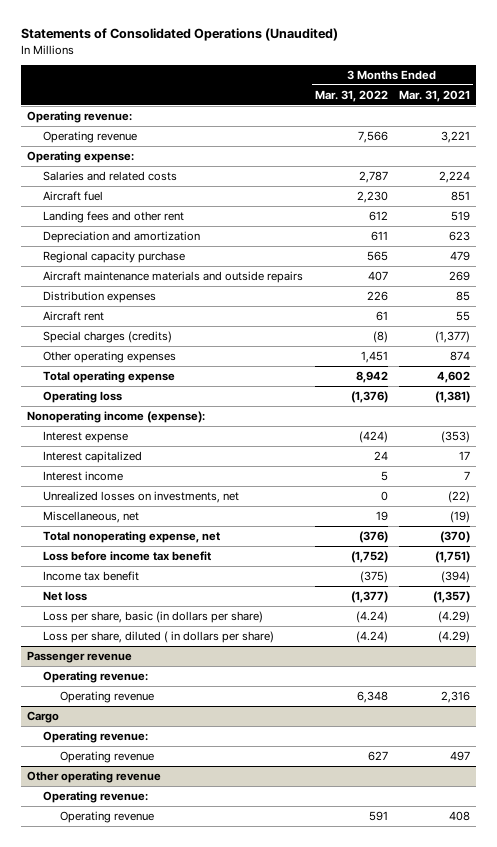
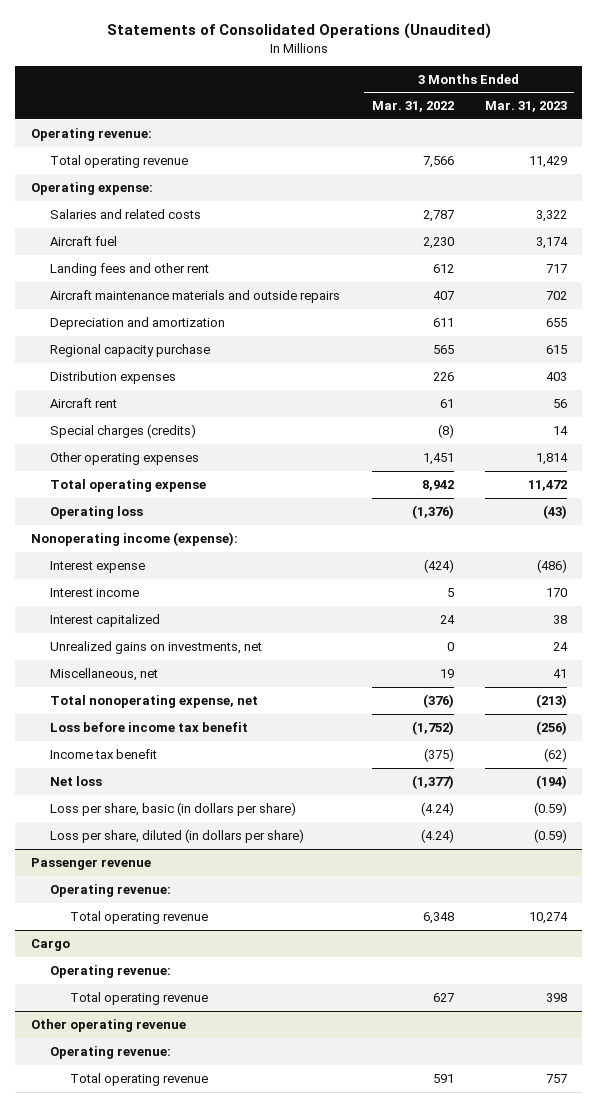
[399,89,471,102] Mar. 31, 2021 -> none
none -> [484,101,567,113] Mar. 31, 2023
[43,130,138,143] Operating revenue -> [50,154,189,168] Total operating revenue
[43,270,304,283] Aircraft maintenance materials and outside repairs -> [50,289,341,303] Aircraft maintenance materials and outside repairs
[43,450,143,463] Interest capitalized -> [50,613,161,627] Interest capitalized
[43,490,240,503] Unrealized losses on investments, net -> [50,640,263,654] Unrealized gains on investments, net
[43,630,275,643] Loss per share, diluted ( in dollars per share) -> [50,828,305,843] Loss per share, diluted (in dollars per share)
[59,690,154,703] Operating revenue -> [70,910,209,924] Total operating revenue
[59,750,154,763] Operating revenue -> [70,991,209,1005] Total operating revenue
[59,810,154,823] Operating revenue -> [70,1072,209,1086] Total operating revenue

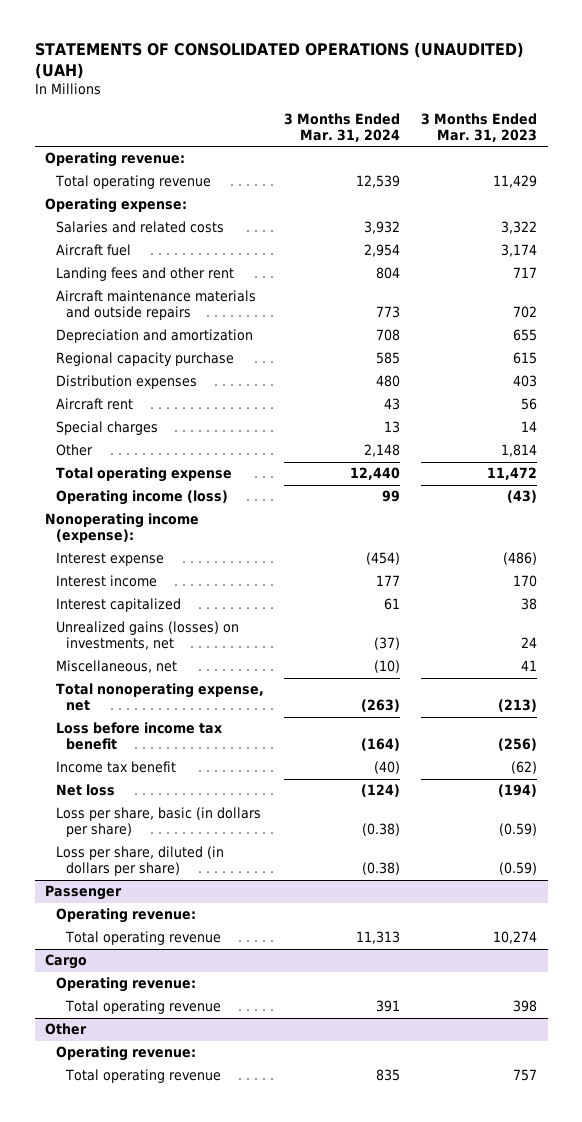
[106,23,491,40] Statements of Consolidated Operations (Unaudited) -> [34,42,524,80] STATEMENTS OF CONSOLIDATED OPERATIONS (UNAUDITED) (UAH)
[371,101,454,113] Mar. 31, 2022 -> none
none -> [284,112,401,142] 3 Months Ended Mar. 31, 2024
[50,423,197,438] Special charges (credits) -> [55,421,158,436] Special charges
[50,451,200,465] Other operating expenses -> [55,444,93,457] Other
[50,505,144,519] Operating loss -> [55,490,228,506] Operating income (loss)
[50,640,263,654] Unrealized gains on investments, net -> [55,621,239,651] Unrealized gains (losses) on investments, net
[30,857,151,870] Passenger revenue -> [45,885,123,901] Passenger
[30,1018,186,1032] Other operating revenue -> [45,1023,88,1036] Other

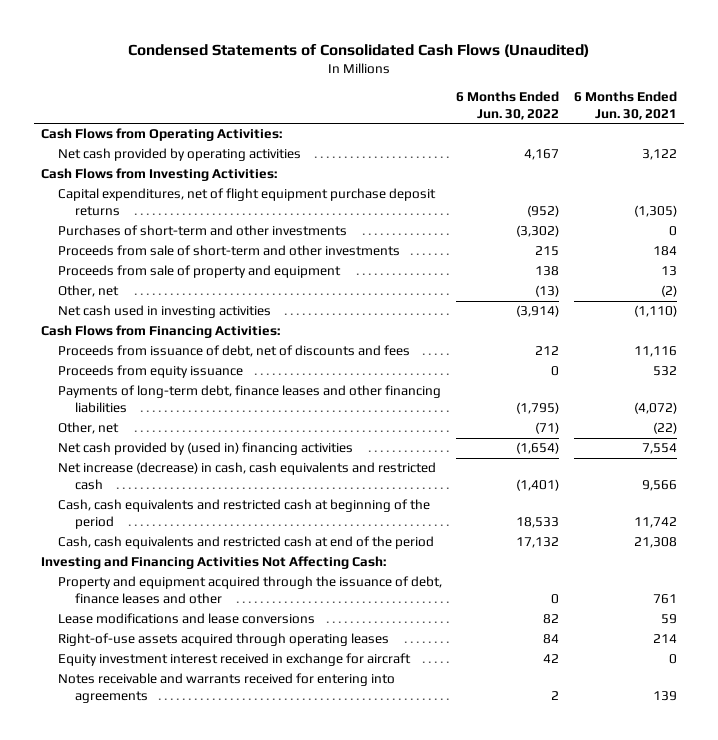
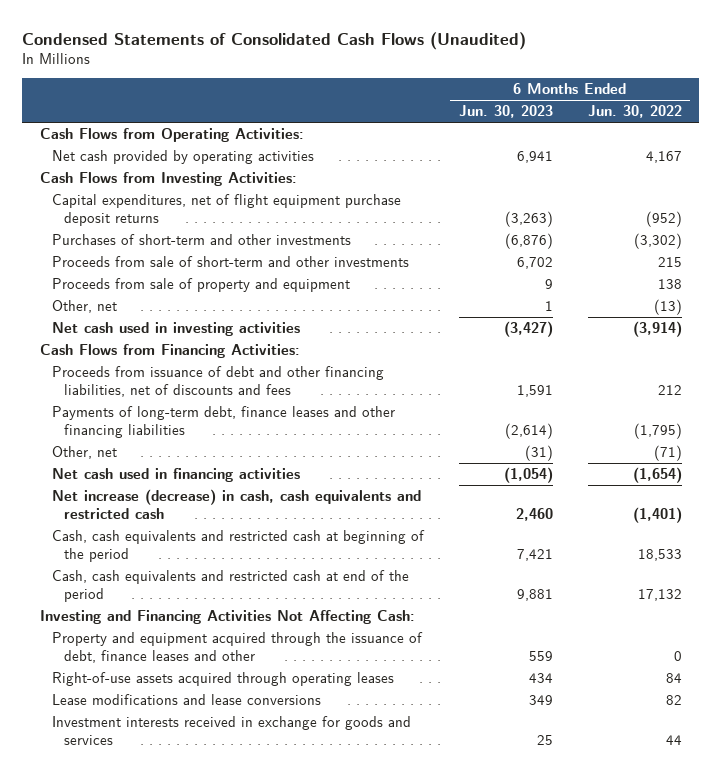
[573,90,677,120] 6 Months Ended Jun. 30, 2021 -> none
none -> [458,105,553,119] Jun. 30, 2023
[58,365,244,379] Proceeds from equity issuance -> none
[58,345,411,358] Proceeds from issuance of debt, net of discounts and fees -> [51,366,384,398] Proceeds from issuance of debt and other financing liabilities, net of discounts and fees
[58,442,354,456] Net cash provided by (used in) financing activities -> [51,468,300,483] Net cash used in financing activities
[58,653,412,667] Equity investment interest received in exchange for aircraft -> none
[58,613,316,625] Lease modifications and lease conversions -> [51,694,321,706] Lease modifications and lease conversions
[58,673,396,704] Notes receivable and warrants received for entering into agreements -> [51,716,411,746] Investment interests received in exchange for goods and services
[551,691,560,701] 2 -> [665,735,682,746] 44

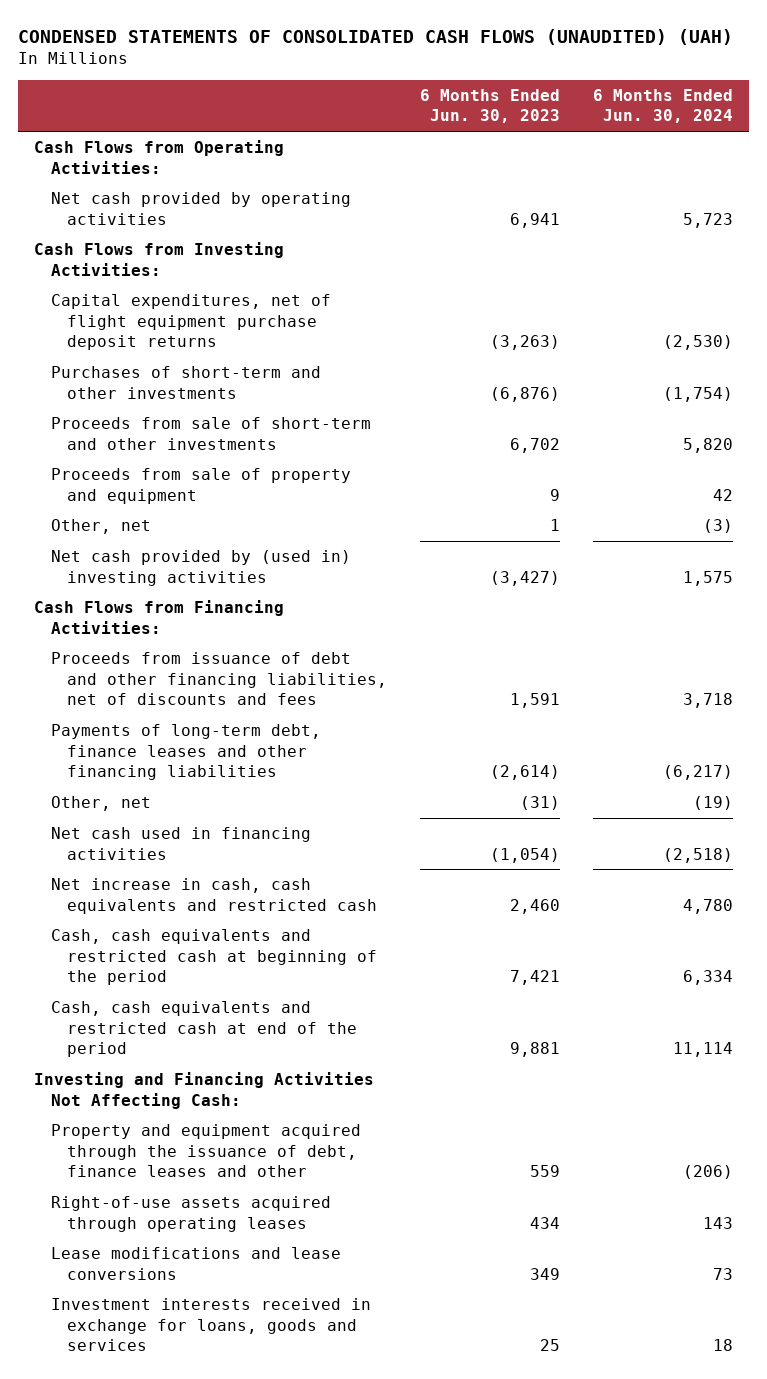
[22,31,527,50] Condensed Statements of Consolidated Cash Flows (Unaudited) -> [17,28,733,45] CONDENSED STATEMENTS OF CONSOLIDATED CASH FLOWS (UNAUDITED) (UAH)
[587,105,682,119] Jun. 30, 2022 -> none
none -> [592,88,733,124] 6 Months Ended Jun. 30, 2024
[51,322,300,337] Net cash used in investing activities -> [50,550,351,586] Net cash provided by (used in) investing activities
[51,489,421,520] Net increase (decrease) in cash, cash equivalents and restricted cash -> [50,878,378,914] Net increase in cash, cash equivalents and restricted cash
[51,716,411,746] Investment interests received in exchange for goods and services -> [50,1298,371,1352] Investment interests received in exchange for loans, goods and services

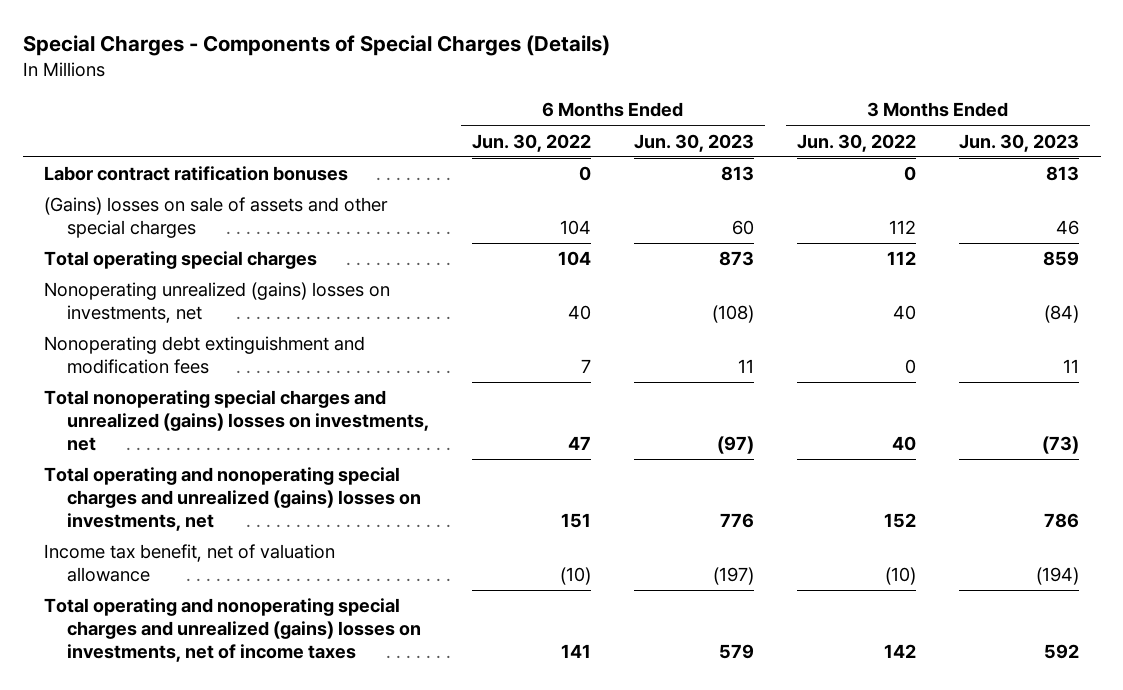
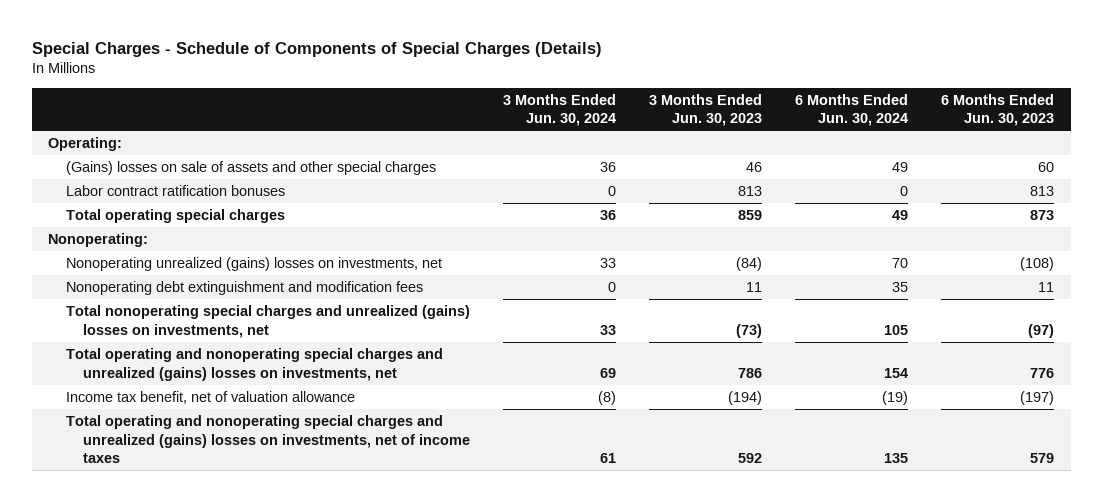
[22,35,610,57] Special Charges - Components of Special Charges (Details) -> [31,42,602,58] Special Charges - Schedule of Components of Special Charges (Details)
[472,133,592,152] Jun. 30, 2022 -> none
[797,133,917,152] Jun. 30, 2022 -> none
none -> [502,93,616,127] 3 Months Ended Jun. 30, 2024
none -> [795,93,909,127] 6 Months Ended Jun. 30, 2024
none -> [48,136,123,151] Operating:
[44,166,349,182] Labor contract ratification bonuses -> [65,184,285,196] Labor contract ratification bonuses
none -> [48,232,149,247] Nonoperating:

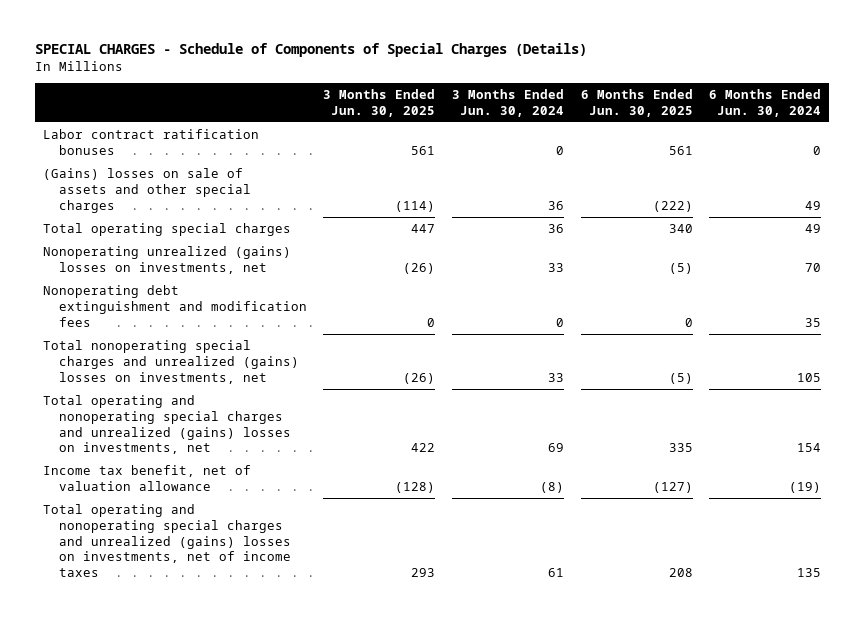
[31,42,602,58] Special Charges - Schedule of Components of Special Charges (Details) -> [34,42,587,57] SPECIAL CHARGES - Schedule of Components of Special Charges (Details)
[648,93,762,127] 3 Months Ended Jun. 30, 2023 -> none
[941,93,1055,127] 6 Months Ended Jun. 30, 2023 -> none
none -> [323,88,436,117] 3 Months Ended Jun. 30, 2025
none -> [580,88,693,117] 6 Months Ended Jun. 30, 2025
[48,136,123,151] Operating: -> none
[65,160,436,175] (Gains) losses on sale of assets and other special charges -> [42,167,251,213] (Gains) losses on sale of assets and other special charges
[48,232,149,247] Nonoperating: -> none

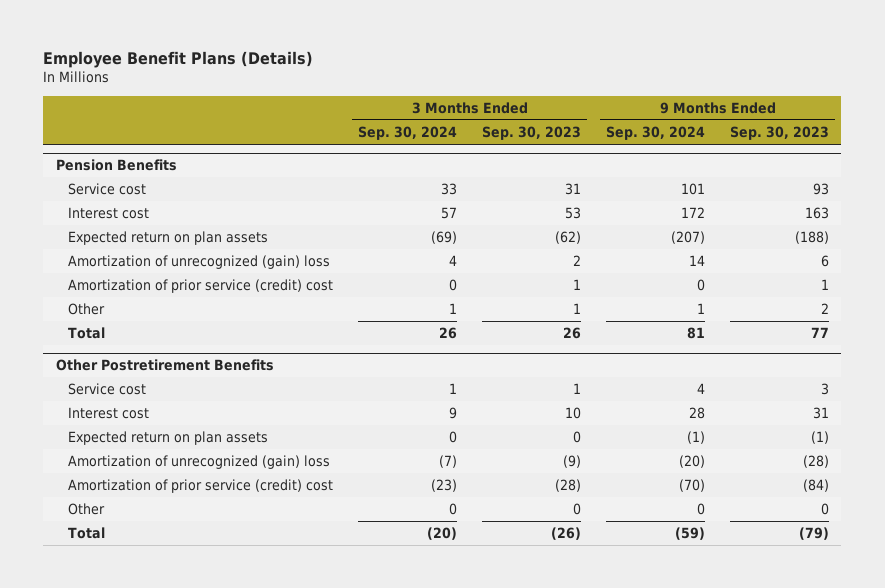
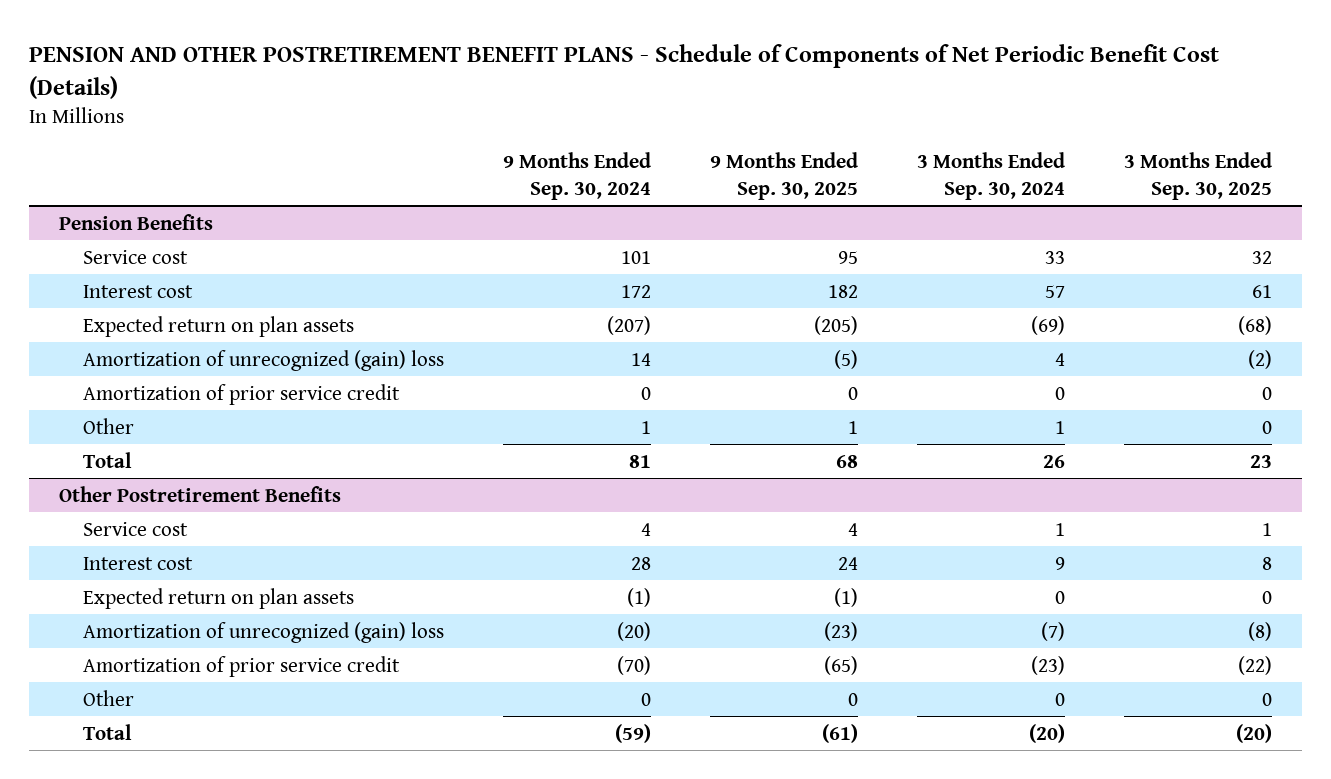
[43,51,314,69] Employee Benefit Plans (Details) -> [29,44,1220,99] PENSION AND OTHER POSTRETIREMENT BENEFIT PLANS - Schedule of Components of Net Periodic Benefit Cost (Details)
[482,125,582,140] Sep. 30, 2023 -> none
[729,125,829,140] Sep. 30, 2023 -> none
none -> [710,152,859,200] 9 Months Ended Sep. 30, 2025
none -> [1124,152,1273,200] 3 Months Ended Sep. 30, 2025
[68,279,334,294] Amortization of prior service (credit) cost -> [83,383,401,405] Amortization of prior service credit
[68,479,334,494] Amortization of prior service (credit) cost -> [83,655,401,677] Amortization of prior service credit

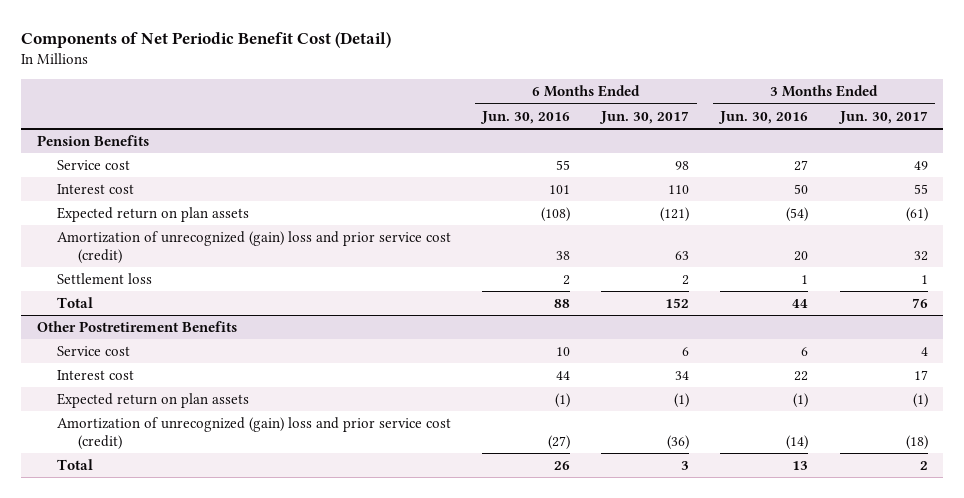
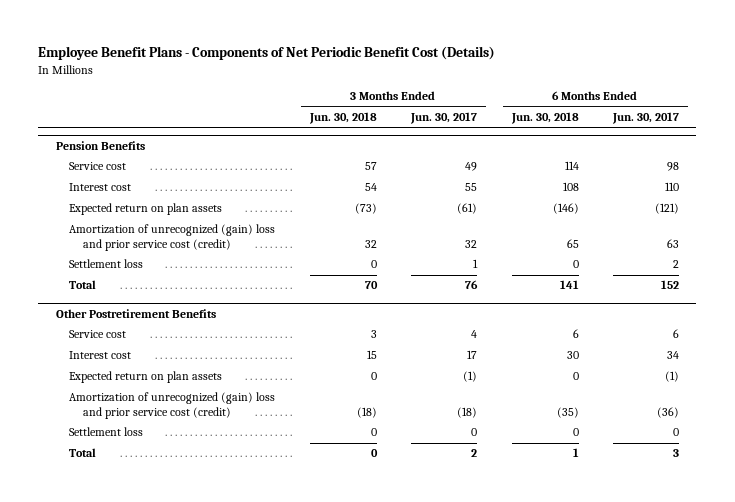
[21,32,392,49] Components of Net Periodic Benefit Cost (Detail) -> [38,46,496,61] Employee Benefit Plans - Components of Net Periodic Benefit Cost (Details)
[480,110,571,124] Jun. 30, 2016 -> none
[718,110,809,124] Jun. 30, 2016 -> none
none -> [308,111,377,124] Jun. 30, 2018
none -> [510,111,579,124] Jun. 30, 2018
none -> [69,427,144,437] Settlement loss

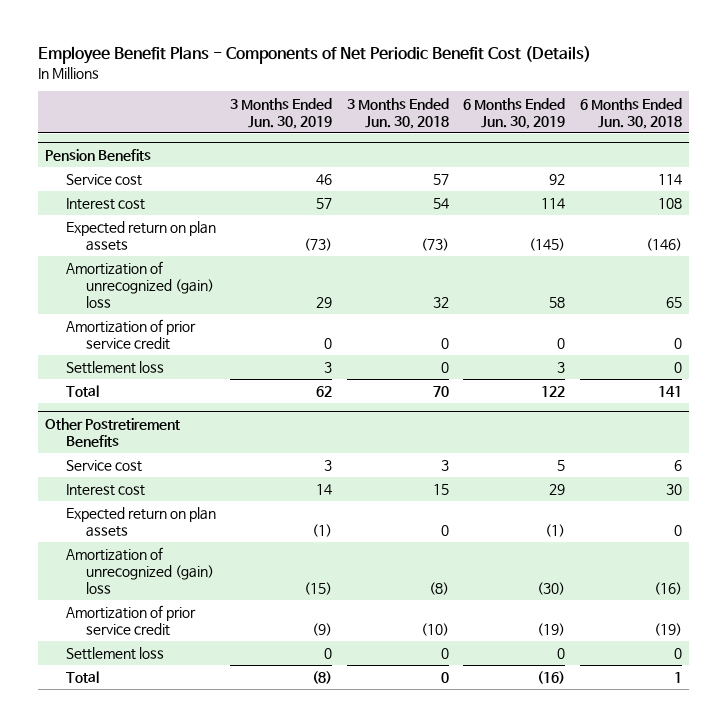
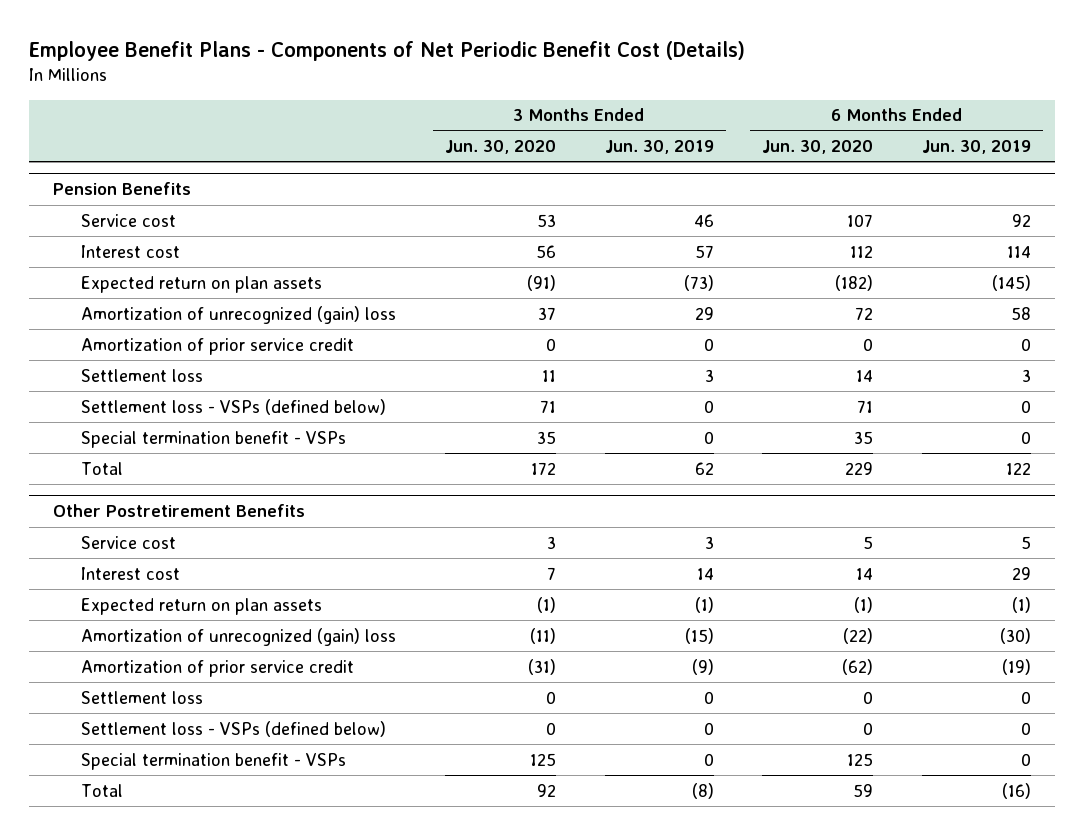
[346,97,449,129] 3 Months Ended Jun. 30, 2018 -> none
[579,97,682,129] 6 Months Ended Jun. 30, 2018 -> none
none -> [444,140,556,155] Jun. 30, 2020
none -> [762,140,874,155] Jun. 30, 2020
none -> [81,398,387,415] Settlement loss - VSPs (defined below)
none -> [81,430,347,448] Special termination benefit - VSPs
none -> [81,720,387,737] Settlement loss - VSPs (defined below)
none -> [81,752,347,770] Special termination benefit - VSPs

